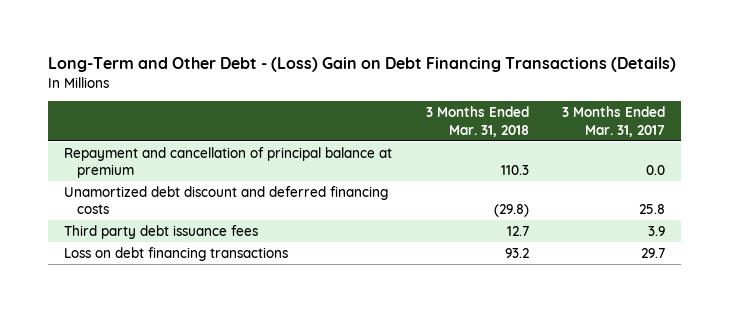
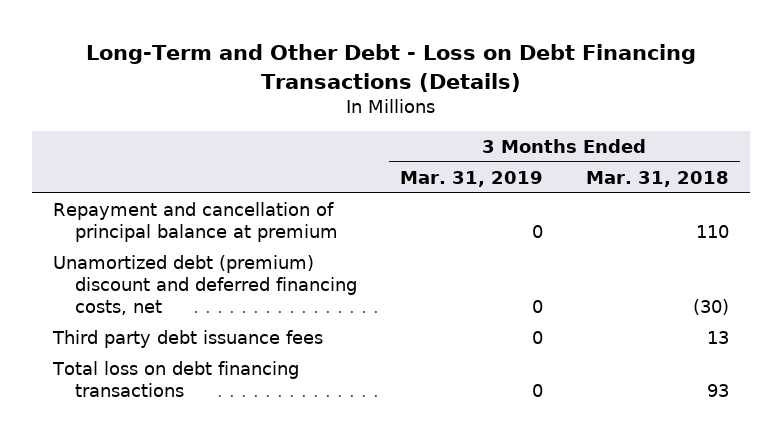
[47,57,676,73] Long-Term and Other Debt - (Loss) Gain on Debt Financing Transactions (Details) -> [86,44,697,92] Long-Term and Other Debt - Loss on Debt Financing Transactions (Details)
[561,106,665,137] 3 Months Ended Mar. 31, 2017 -> none
none -> [400,170,544,187] Mar. 31, 2019
[500,165,529,176] 110.3 -> [695,224,729,238] 110
[64,185,389,215] Unamortized debt discount and deferred financing costs -> [53,254,358,315] Unamortized debt (premium) discount and deferred financing costs, net
[493,204,529,218] (29.8) -> [692,298,729,315] (30)
[506,225,529,236] 12.7 -> [706,330,729,344] 13
[64,246,289,261] Loss on debt financing transactions -> [52,360,300,397] Total loss on debt financing transactions
[504,247,529,258] 93.2 -> [706,383,729,397] 93

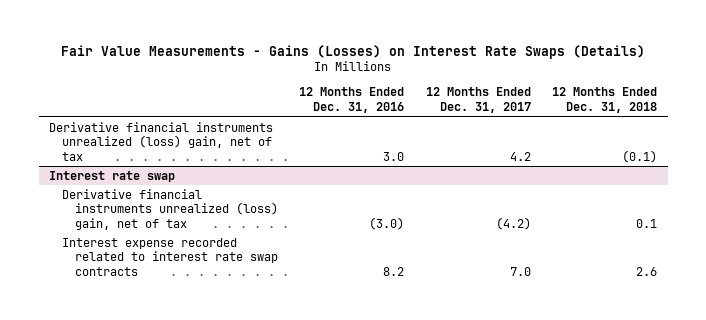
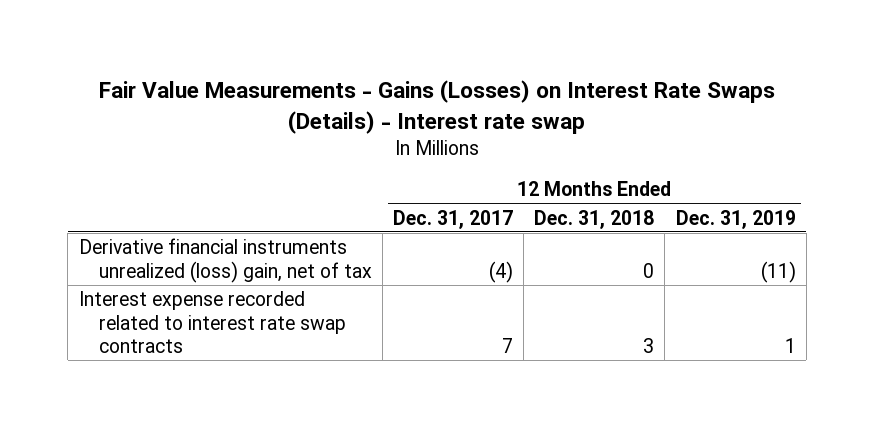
[61,45,646,60] Fair Value Measurements - Gains (Losses) on Interest Rate Swaps (Details) -> [99,80,776,134] Fair Value Measurements - Gains (Losses) on Interest Rate Swaps (Details) - Interest rate swap
[299,87,405,113] 12 Months Ended Dec. 31, 2016 -> none
none -> [675,209,796,229] Dec. 31, 2019
[49,170,176,182] Interest rate swap -> none
[62,188,279,230] Derivative financial instruments unrealized (loss) gain, net of tax -> none
[509,151,531,161] 4.2 -> [488,260,513,283] (4)
[621,149,657,163] (0.1) -> [643,262,655,278] 0
[509,266,531,276] 7.0 -> [501,338,513,354] 7
[635,266,657,276] 2.6 -> [643,338,655,354] 3

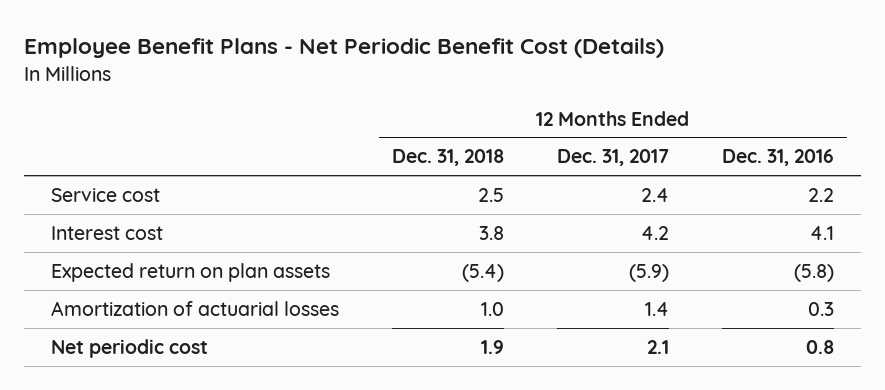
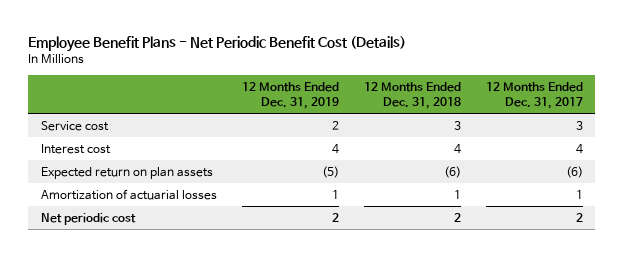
[722,149,835,167] Dec. 31, 2016 -> none
none -> [241,81,339,109] 12 Months Ended Dec. 31, 2019
[477,187,504,202] 2.5 -> [453,120,461,130] 3
[641,187,670,202] 2.4 -> [575,120,583,130] 3
[478,225,504,240] 3.8 -> [453,143,461,154] 4
[641,225,670,240] 4.2 -> [575,143,583,154] 4
[461,263,504,282] (5.4) -> [443,165,461,178] (6)
[629,263,670,282] (5.9) -> [565,165,583,178] (6)
[480,301,504,316] 1.0 -> [453,189,461,199] 1
[645,301,670,316] 1.4 -> [575,189,583,199] 1
[480,339,504,354] 1.9 -> [453,212,461,222] 2
[647,339,670,354] 2.1 -> [575,212,583,222] 2

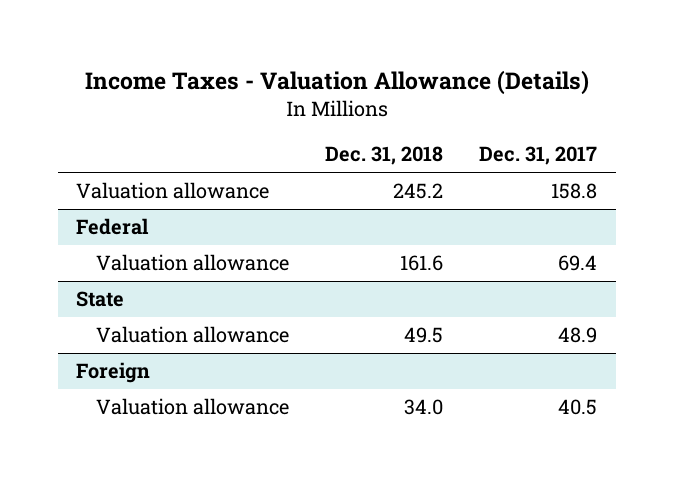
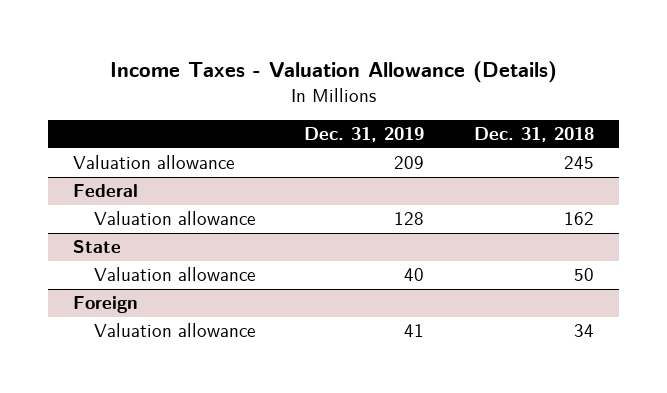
[479,146,598,166] Dec. 31, 2017 -> none
none -> [304,127,425,143] Dec. 31, 2019
[393,183,444,200] 245.2 -> [564,156,595,170] 245
[400,255,444,272] 161.6 -> [564,212,595,226] 162
[404,327,444,344] 49.5 -> [574,268,595,282] 50
[404,399,444,416] 34.0 -> [574,324,595,338] 34

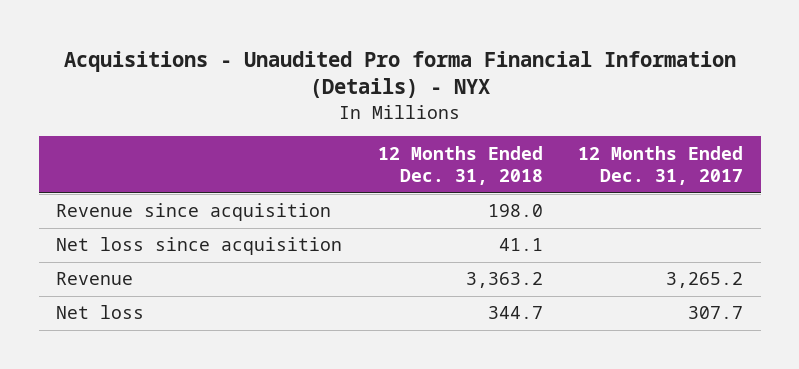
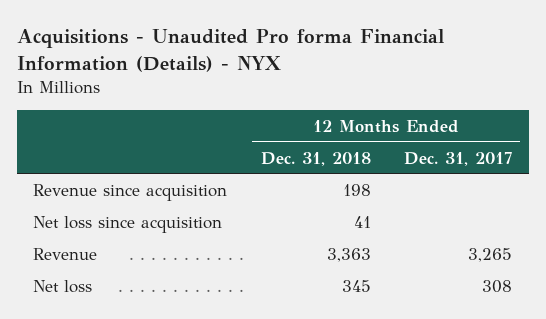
[487,204,543,218] 198.0 -> [342,183,371,196] 198
[498,238,543,252] 41.1 -> [353,215,371,228] 41
[465,272,543,289] 3,363.2 -> [326,247,371,262] 3,363
[666,272,744,289] 3,265.2 -> [468,247,513,262] 3,265
[487,306,543,320] 344.7 -> [341,279,371,292] 345
[688,306,744,320] 307.7 -> [482,279,513,293] 308

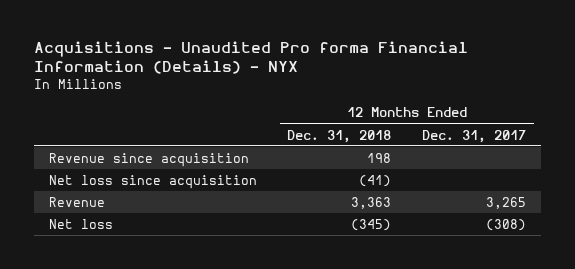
[353,215,371,228] 41 -> [359,174,392,187] (41)
[341,279,371,292] 345 -> [351,218,392,231] (345)
[482,279,513,293] 308 -> [485,218,526,231] (308)

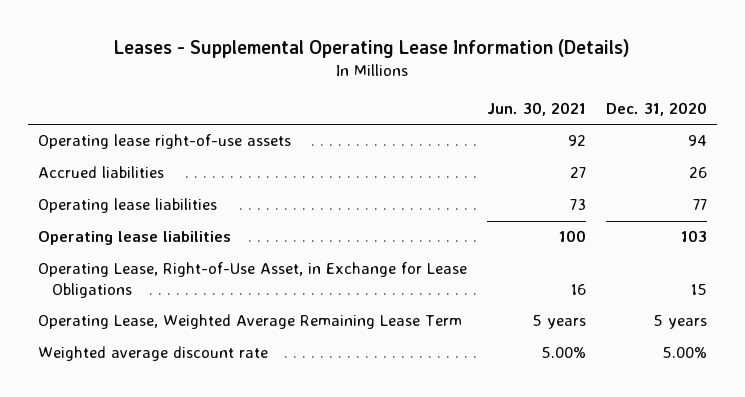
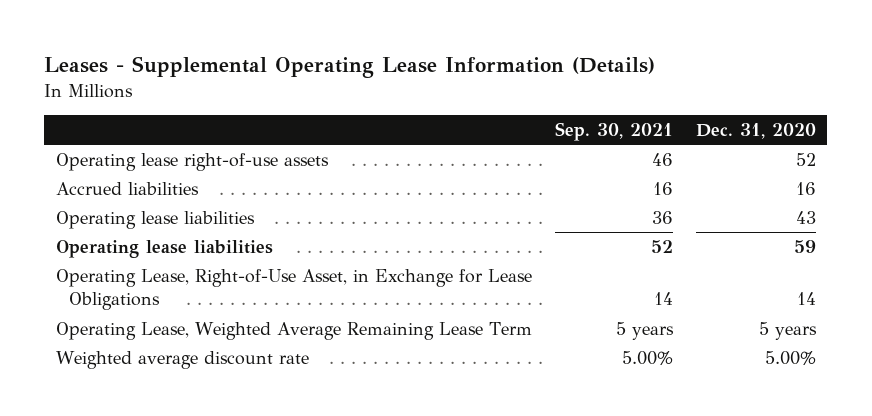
[486,102,586,117] Jun. 30, 2021 -> none
none -> [554,121,673,141] Sep. 30, 2021
[687,135,707,147] 94 -> [795,152,816,166] 52
[688,167,707,179] 26 -> [795,181,816,195] 16
[692,199,707,211] 77 -> [795,210,816,224] 43
[680,230,707,243] 103 -> [793,239,816,253] 59
[690,284,707,296] 15 -> [796,292,816,306] 14

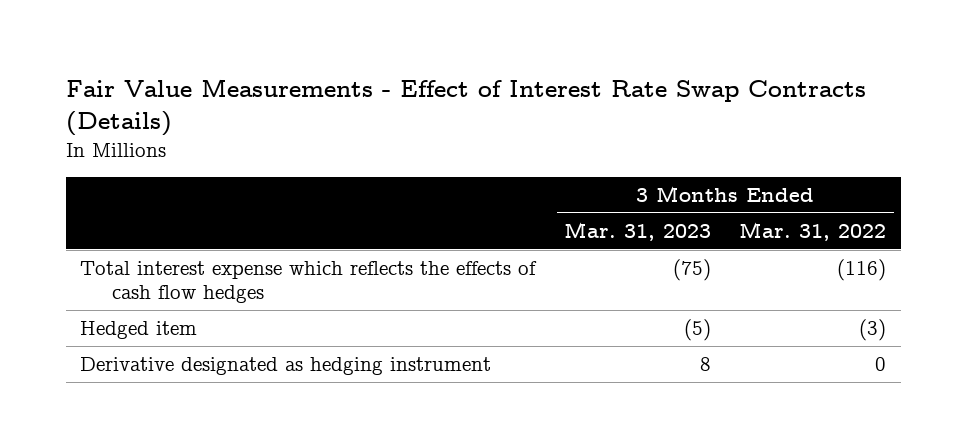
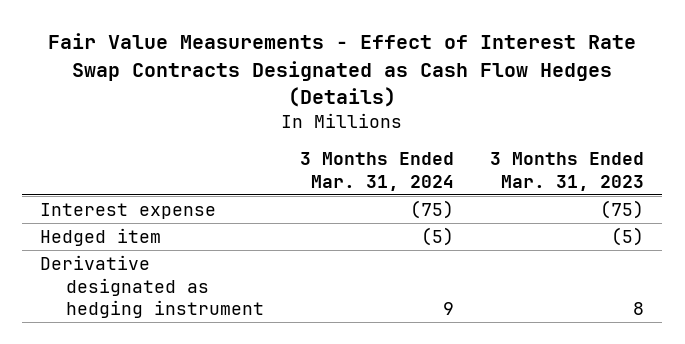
[65,79,866,137] Fair Value Measurements - Effect of Interest Rate Swap Contracts (Details) -> [48,33,637,107] Fair Value Measurements - Effect of Interest Rate Swap Contracts Designated as Cash Flow Hedges (Details)
[739,221,887,241] Mar. 31, 2022 -> none
none -> [300,152,455,191] 3 Months Ended Mar. 31, 2024
[80,261,538,304] Total interest expense which reflects the effects of cash flow hedges -> none
none -> [40,202,217,219] Interest expense

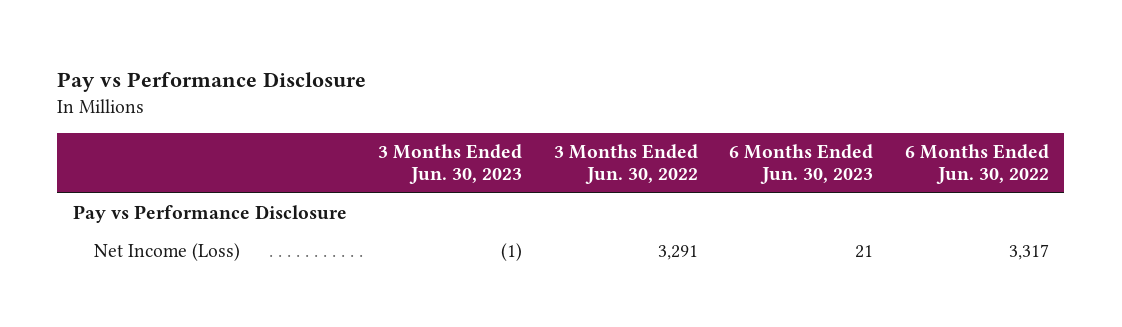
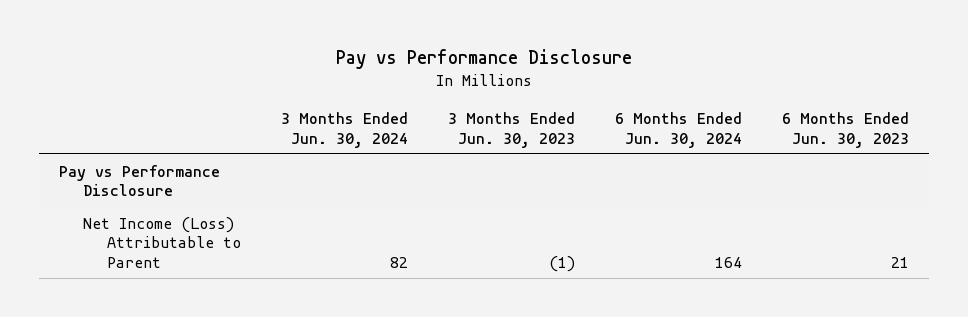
[553,143,698,184] 3 Months Ended Jun. 30, 2022 -> none
[904,143,1049,184] 6 Months Ended Jun. 30, 2022 -> none
none -> [281,112,409,148] 3 Months Ended Jun. 30, 2024
none -> [614,112,742,148] 6 Months Ended Jun. 30, 2024
[93,243,240,262] Net Income (Loss) -> [83,216,242,268] Net Income (Loss) Attributable to Parent

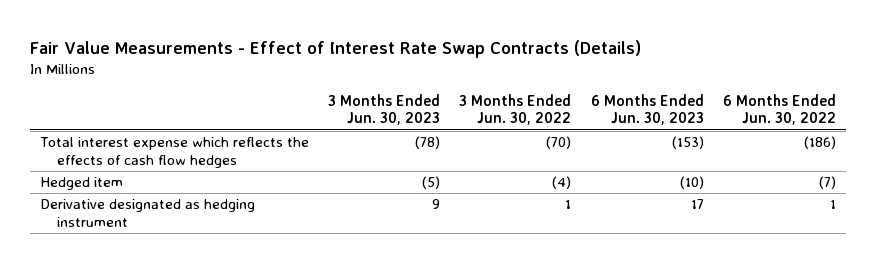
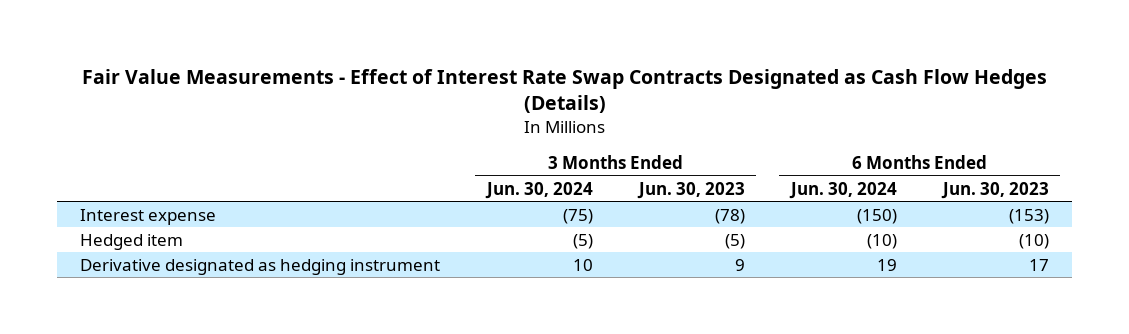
[30,39,642,58] Fair Value Measurements - Effect of Interest Rate Swap Contracts (Details) -> [81,68,1047,114] Fair Value Measurements - Effect of Interest Rate Swap Contracts Designated as Cash Flow Hedges (Details)
[459,93,572,126] 3 Months Ended Jun. 30, 2022 -> none
[723,93,837,126] 6 Months Ended Jun. 30, 2022 -> none
none -> [484,181,593,199] Jun. 30, 2024
none -> [788,181,897,199] Jun. 30, 2024
[39,137,309,169] Total interest expense which reflects the effects of cash flow hedges -> [80,208,217,225] Interest expense

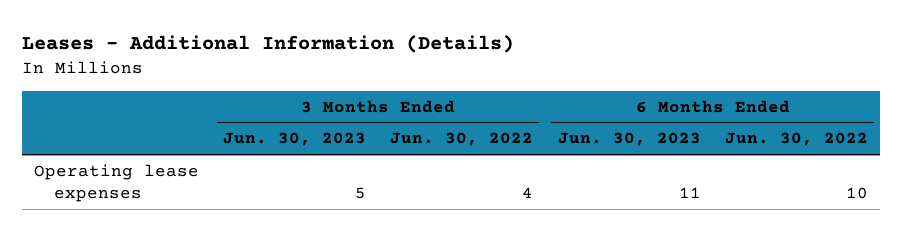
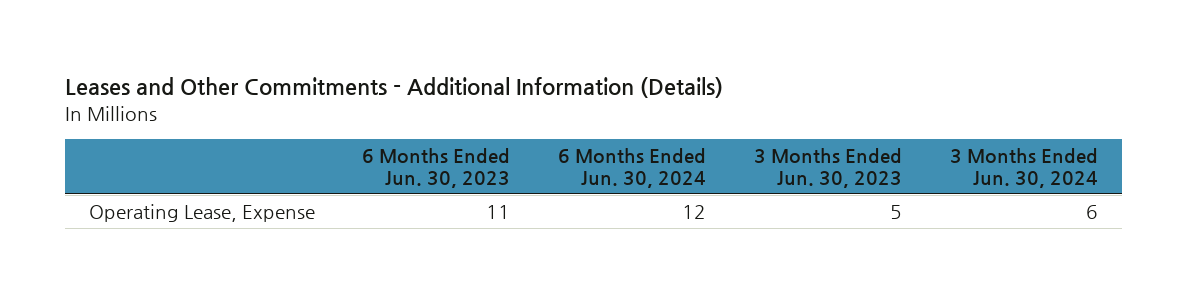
[21,35,514,54] Leases - Additional Information (Details) -> [64,76,723,98] Leases and Other Commitments - Additional Information (Details)
[390,132,534,147] Jun. 30, 2022 -> none
[724,132,868,147] Jun. 30, 2022 -> none
none -> [558,147,707,188] 6 Months Ended Jun. 30, 2024
none -> [950,147,1099,188] 3 Months Ended Jun. 30, 2024
[33,163,199,203] Operating lease expenses -> [88,204,315,223] Operating Lease, Expense

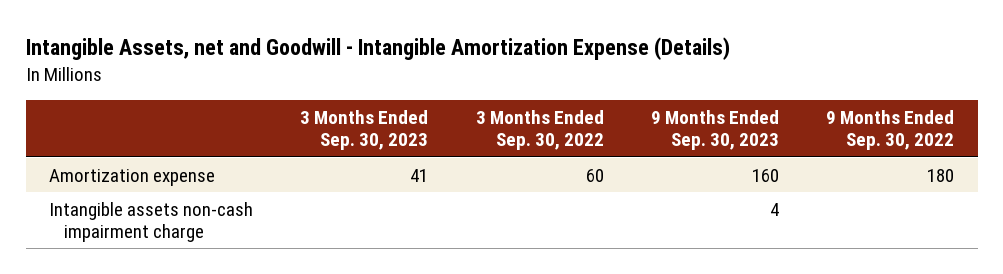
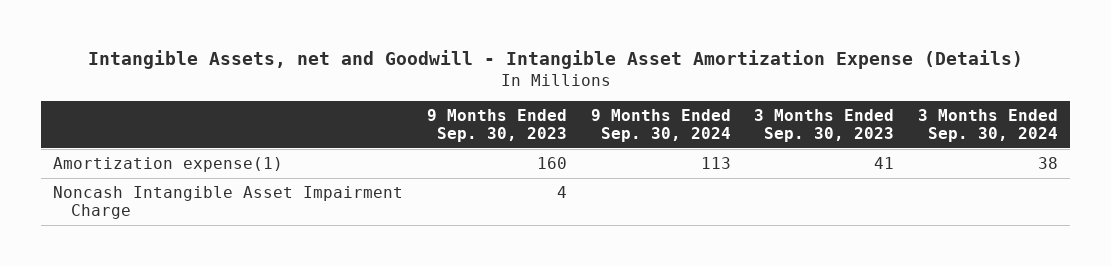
[25,37,730,61] Intangible Assets, net and Goodwill - Intangible Amortization Expense (Details) -> [87,50,1023,70] Intangible Assets, net and Goodwill - Intangible Asset Amortization Expense (Details)
[475,110,604,151] 3 Months Ended Sep. 30, 2022 -> none
[826,110,955,151] 9 Months Ended Sep. 30, 2022 -> none
none -> [590,109,731,142] 9 Months Ended Sep. 30, 2024
none -> [918,109,1059,142] 3 Months Ended Sep. 30, 2024
[49,168,216,186] Amortization expense -> [53,157,284,173] Amortization expense(1)
[49,201,254,243] Intangible assets non-cash impairment charge -> [53,186,404,219] Noncash Intangible Asset Impairment Charge

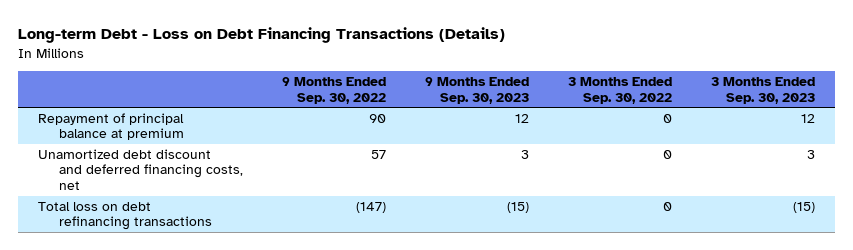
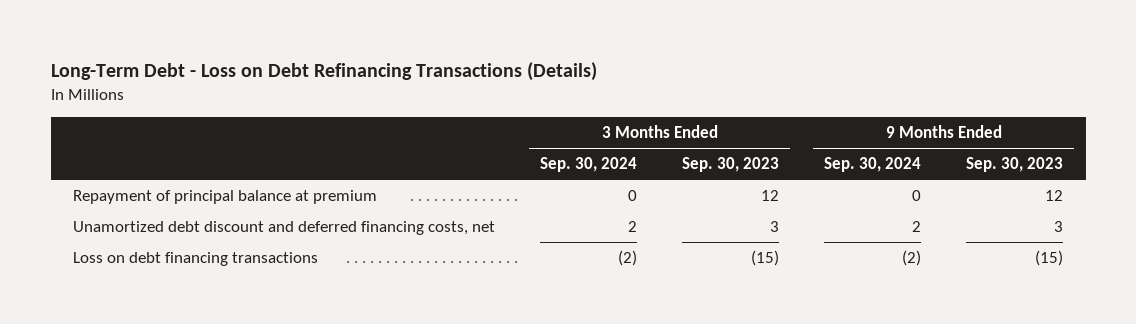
[18,27,506,44] Long-term Debt - Loss on Debt Financing Transactions (Details) -> [50,61,597,81] Long-Term Debt - Loss on Debt Refinancing Transactions (Details)
[282,77,387,104] 9 Months Ended Sep. 30, 2022 -> none
[568,77,673,104] 3 Months Ended Sep. 30, 2022 -> none
none -> [540,157,638,173] Sep. 30, 2024
none -> [824,157,922,173] Sep. 30, 2024
[37,201,213,231] Total loss on debt refinancing transactions -> [73,252,319,267] Loss on debt financing transactions

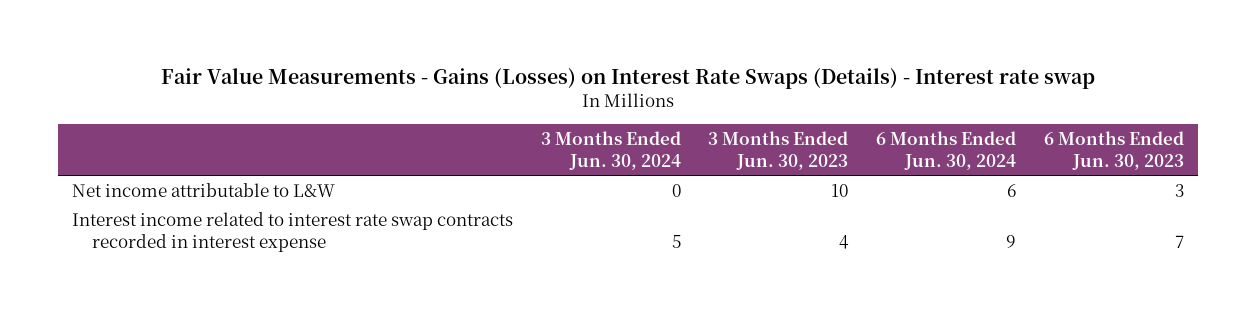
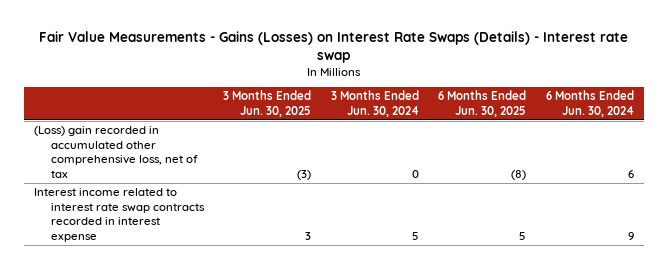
[708,131,849,170] 3 Months Ended Jun. 30, 2023 -> none
[1043,131,1184,170] 6 Months Ended Jun. 30, 2023 -> none
none -> [223,90,312,117] 3 Months Ended Jun. 30, 2025
none -> [438,90,527,117] 6 Months Ended Jun. 30, 2025
[71,182,335,197] Net income attributable to L&W -> [33,126,198,178] (Loss) gain recorded in accumulated other comprehensive loss, net of tax

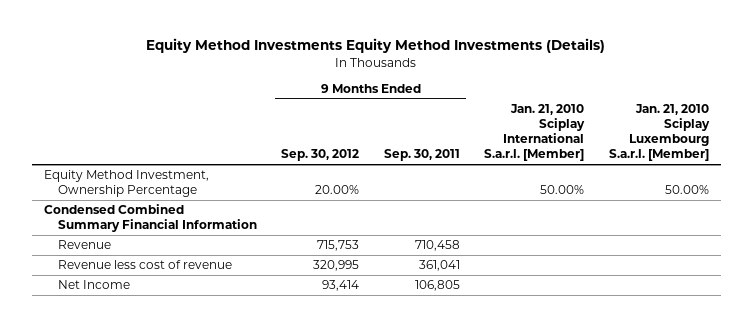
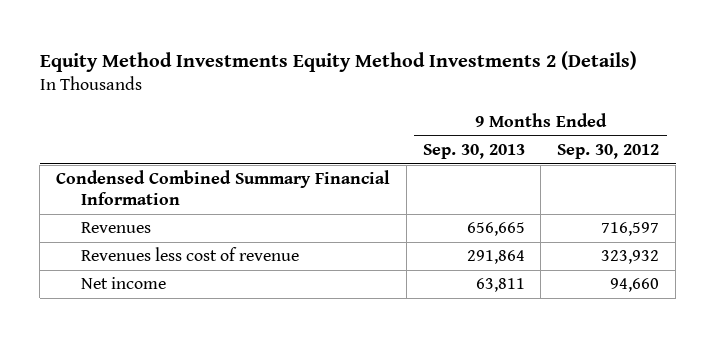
[146,38,606,54] Equity Method Investments Equity Method Investments (Details) -> [39,50,637,72] Equity Method Investments Equity Method Investments 2 (Details)
[383,149,460,162] Sep. 30, 2011 -> none
[484,104,586,162] Jan. 21, 2010 Sciplay International S.a.r.l. [Member] -> none
[608,104,710,162] Jan. 21, 2010 Sciplay Luxembourg S.a.r.l. [Member] -> none
none -> [422,144,525,160] Sep. 30, 2013
[44,170,210,198] Equity Method Investment, Ownership Percentage -> none
[57,240,111,250] Revenue -> none
none -> [80,222,151,234] Revenues
[57,260,232,270] Revenue less cost of revenue -> [80,247,299,262] Revenues less cost of revenue
[313,260,360,272] 320,995 -> [601,250,660,265] 323,932
[57,280,130,290] Net Income -> [80,277,166,290] Net income
[322,280,360,292] 93,414 -> [610,278,660,293] 94,660

